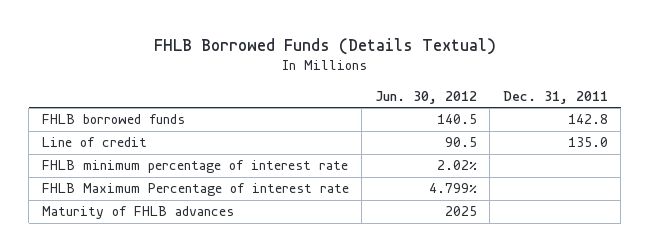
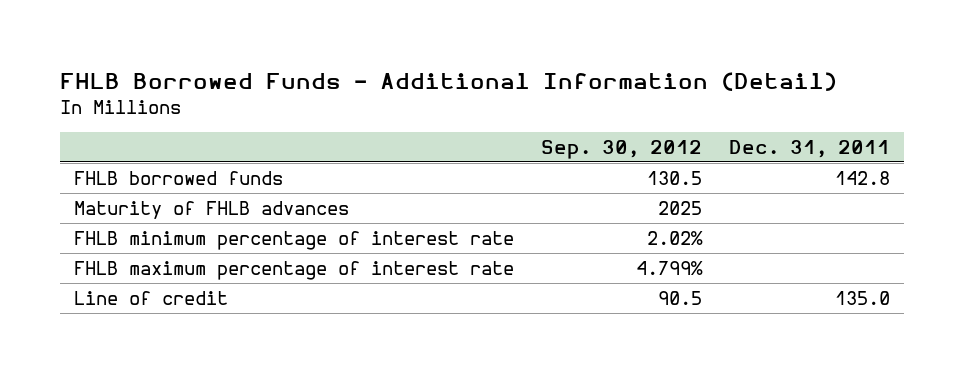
[153,37,496,55] FHLB Borrowed Funds (Details Textual) -> [59,71,837,91] FHLB Borrowed Funds - Additional Information (Detail)
[374,90,477,104] Jun. 30, 2012 -> none
none -> [540,139,702,159] Sep. 30, 2012
[41,183,349,197] FHLB Maximum Percentage of interest rate -> none
[41,160,348,174] FHLB minimum percentage of interest rate -> [73,230,514,250] FHLB minimum percentage of interest rate
none -> [73,260,514,280] FHLB maximum percentage of interest rate
[41,137,147,148] Line of credit -> [73,290,228,305] Line of credit

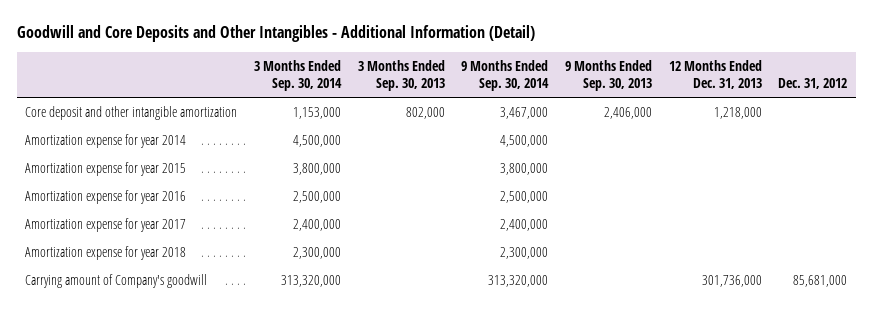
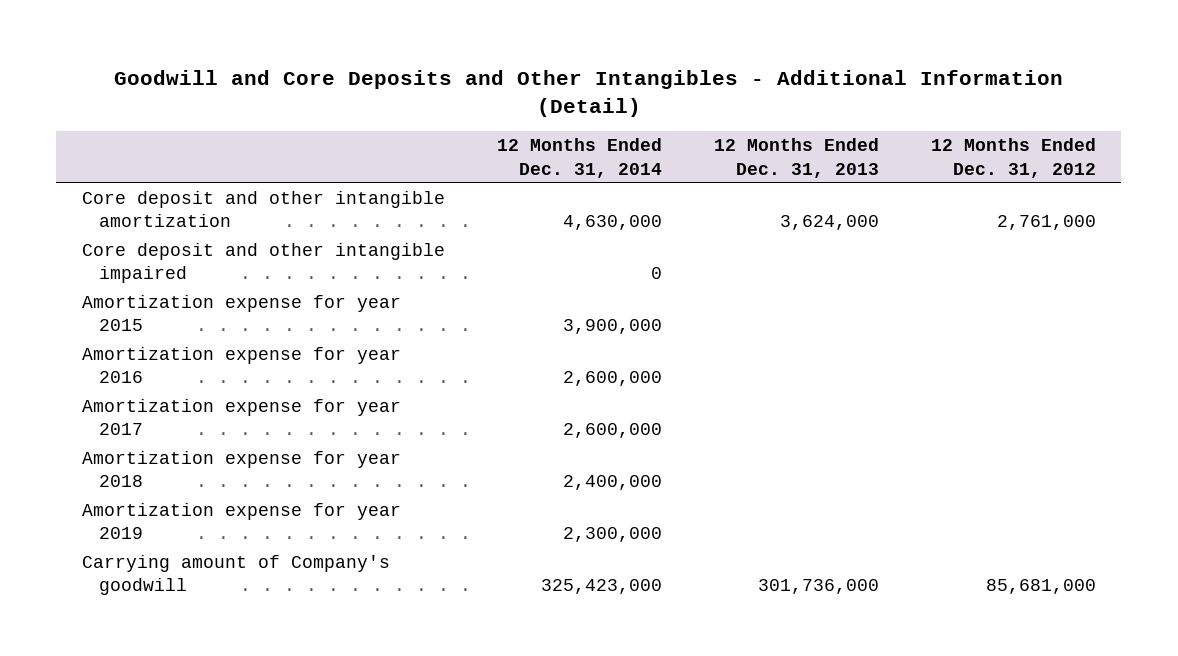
[254,59,343,92] 3 Months Ended Sep. 30, 2014 -> none
[357,59,445,92] 3 Months Ended Sep. 30, 2013 -> none
[461,59,550,92] 9 Months Ended Sep. 30, 2014 -> none
[565,59,653,92] 9 Months Ended Sep. 30, 2013 -> none
[778,78,848,90] Dec. 31, 2012 -> none
none -> [497,138,663,178] 12 Months Ended Dec. 31, 2014
none -> [930,138,1096,178] 12 Months Ended Dec. 31, 2012
[25,133,187,148] Amortization expense for year 2014 -> none
[713,106,762,119] 1,218,000 -> [779,215,879,231] 3,624,000
none -> [82,243,446,284] Core deposit and other intangible impaired
none -> [82,503,402,540] Amortization expense for year 2019

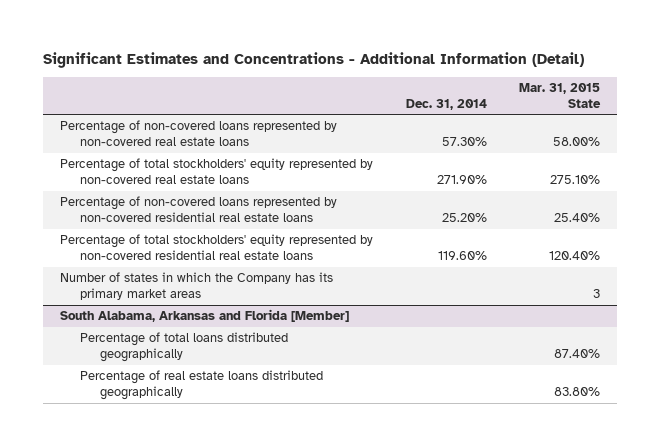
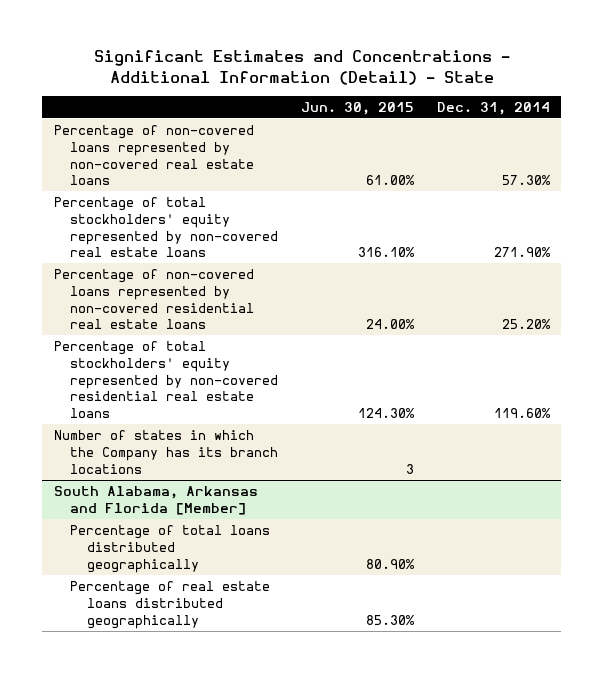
[43,51,585,68] Significant Estimates and Concentrations - Additional Information (Detail) -> [93,50,510,85] Significant Estimates and Concentrations - Additional Information (Detail) - State
[519,83,602,108] Mar. 31, 2015 State -> none
none -> [301,101,415,115] Jun. 30, 2015
[59,272,333,300] Number of states in which the Company has its primary market areas -> [53,430,279,474] Number of states in which the Company has its branch locations

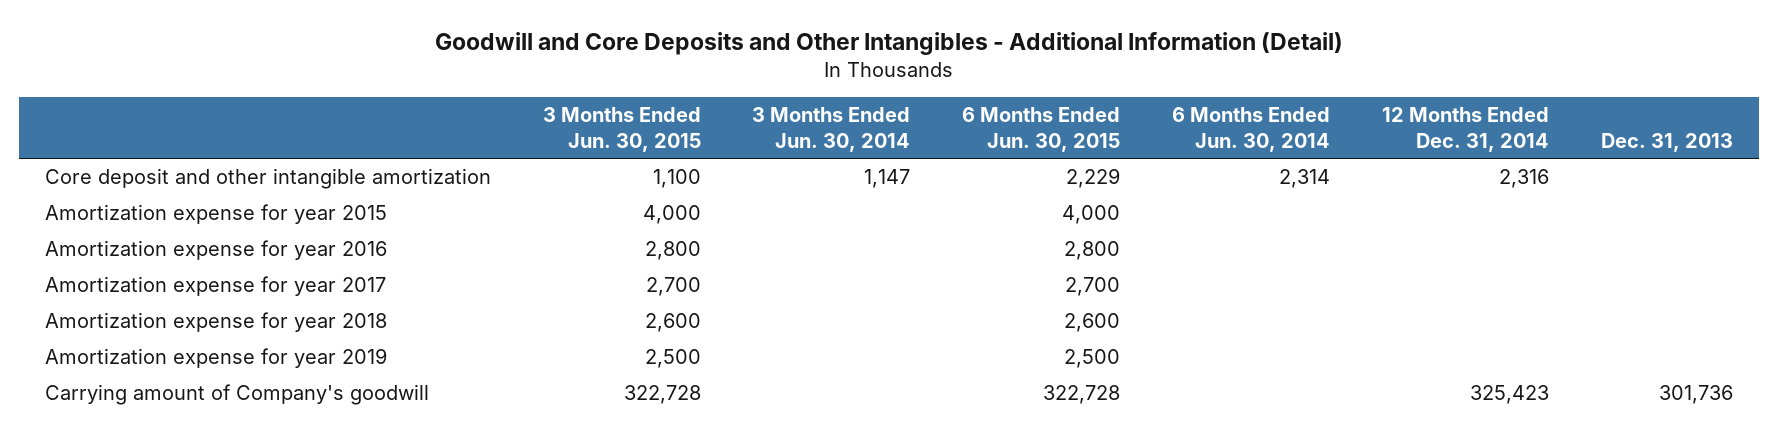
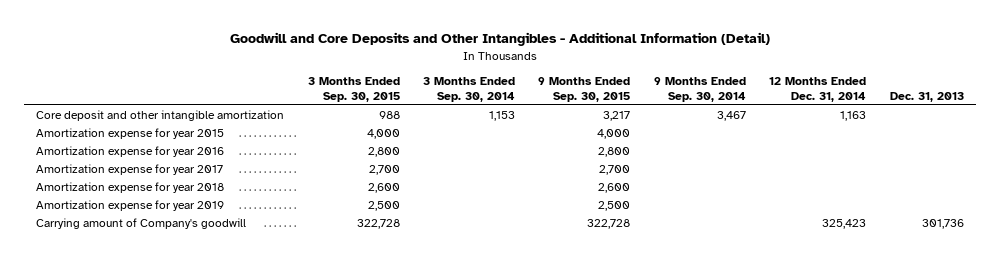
[542,107,701,152] 3 Months Ended Jun. 30, 2015 -> none
[752,107,911,152] 3 Months Ended Jun. 30, 2014 -> none
[962,107,1121,152] 6 Months Ended Jun. 30, 2015 -> none
[1172,107,1331,152] 6 Months Ended Jun. 30, 2014 -> none
none -> [307,77,400,102] 3 Months Ended Sep. 30, 2015
none -> [422,77,515,102] 3 Months Ended Sep. 30, 2014
none -> [538,77,631,102] 9 Months Ended Sep. 30, 2015
none -> [653,77,746,102] 9 Months Ended Sep. 30, 2014
[1499,169,1550,189] 2,316 -> [840,111,867,122] 1,163

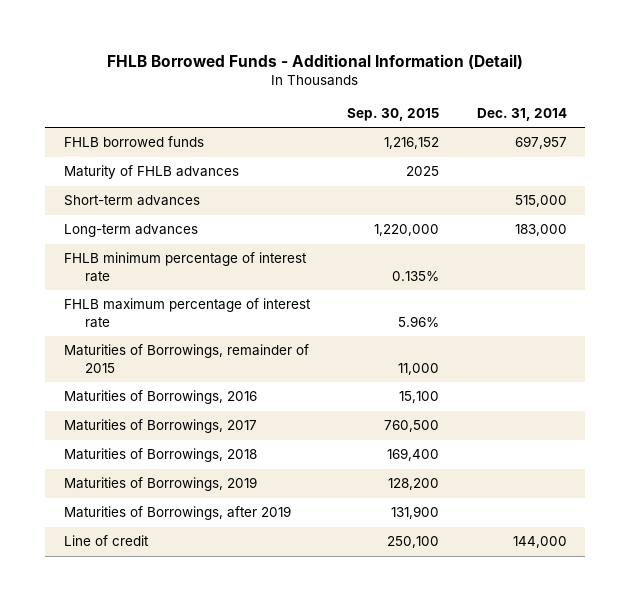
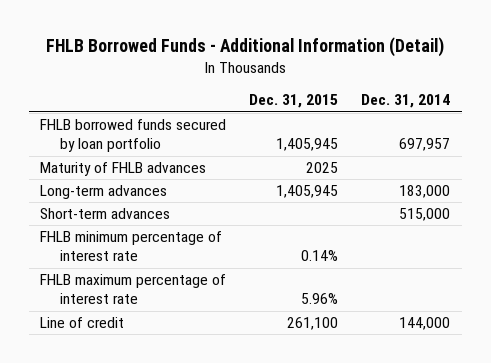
[347,108,440,122] Sep. 30, 2015 -> none
none -> [249,94,339,109] Dec. 31, 2015
[64,136,205,148] FHLB borrowed funds -> [40,119,227,153] FHLB borrowed funds secured by loan portfolio
[64,195,201,207] Short-term advances -> [40,208,171,220] Short-term advances
[64,344,310,373] Maturities of Borrowings, remainder of 2015 -> none
[64,390,258,405] Maturities of Borrowings, 2016 -> none
[64,419,258,434] Maturities of Borrowings, 2017 -> none
[64,448,258,463] Maturities of Borrowings, 2018 -> none
[64,477,258,492] Maturities of Borrowings, 2019 -> none
[64,506,292,521] Maturities of Borrowings, after 2019 -> none

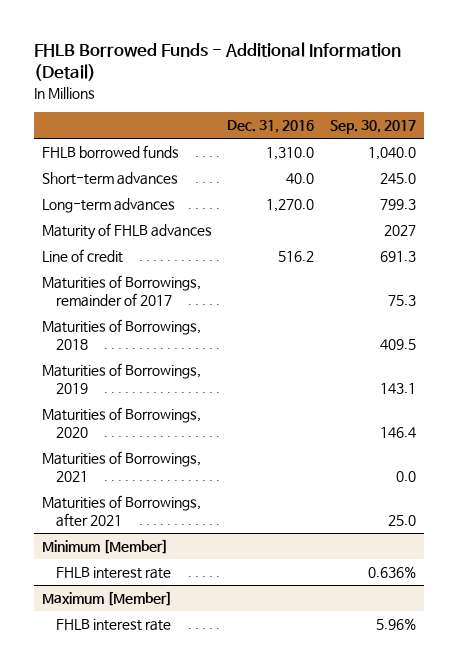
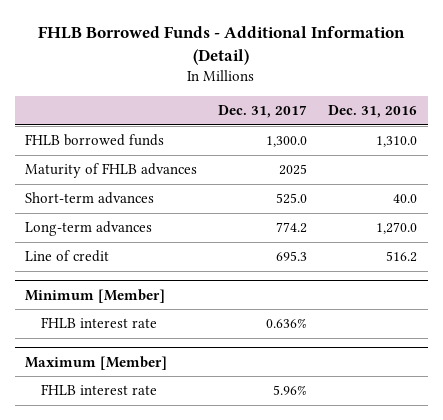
[329,120,416,135] Sep. 30, 2017 -> none
none -> [218,104,308,118] Dec. 31, 2017
[41,223,212,241] Maturity of FHLB advances -> [25,163,198,179] Maturity of FHLB advances
[41,275,201,307] Maturities of Borrowings, remainder of 2017 -> none
[41,319,201,350] Maturities of Borrowings, 2018 -> none
[41,363,201,394] Maturities of Borrowings, 2019 -> none
[41,407,201,438] Maturities of Borrowings, 2020 -> none
[41,451,201,482] Maturities of Borrowings, 2021 -> none
[41,495,201,527] Maturities of Borrowings, after 2021 -> none

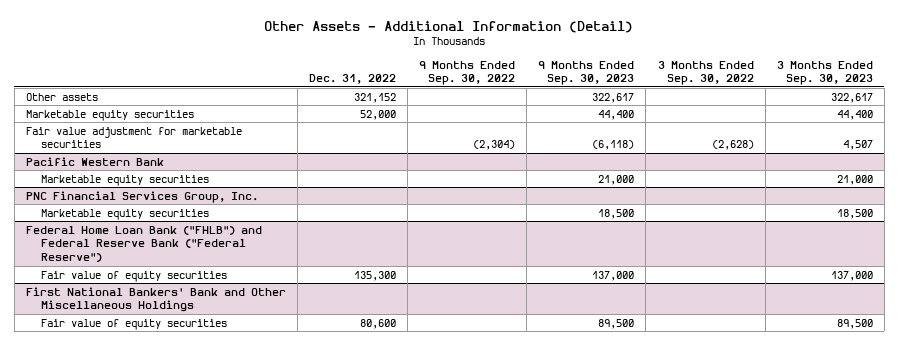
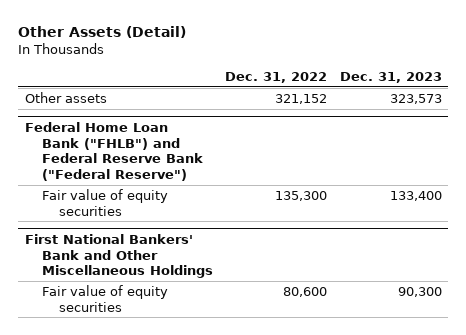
[264,20,634,33] Other Assets - Additional Information (Detail) -> [18,26,187,39] Other Assets (Detail)
[419,60,516,86] 9 Months Ended Sep. 30, 2022 -> none
[538,60,635,86] 9 Months Ended Sep. 30, 2023 -> none
[657,60,754,86] 3 Months Ended Sep. 30, 2022 -> none
[776,60,873,86] 3 Months Ended Sep. 30, 2023 -> none
none -> [339,72,442,84] Dec. 31, 2023
[25,109,194,121] Marketable equity securities -> none
[25,126,242,149] Fair value adjustment for marketable securities -> none
[25,156,164,166] Pacific Western Bank -> none
[41,174,210,186] Marketable equity securities -> none
[25,190,258,203] PNC Financial Services Group, Inc. -> none
[41,208,210,220] Marketable equity securities -> none

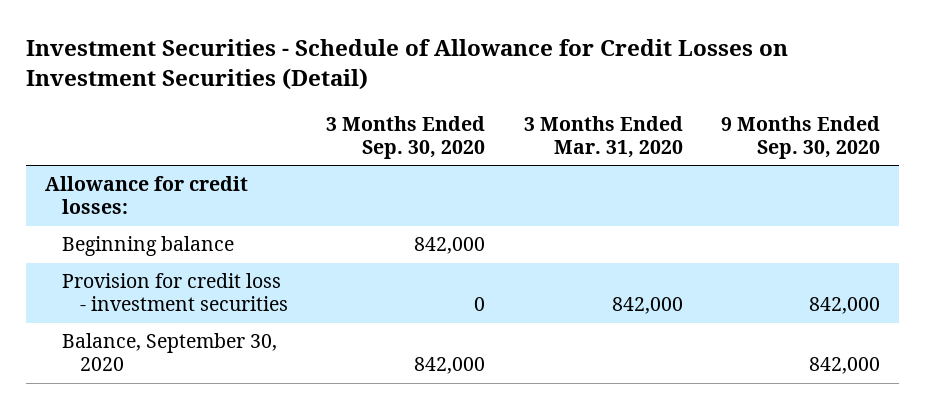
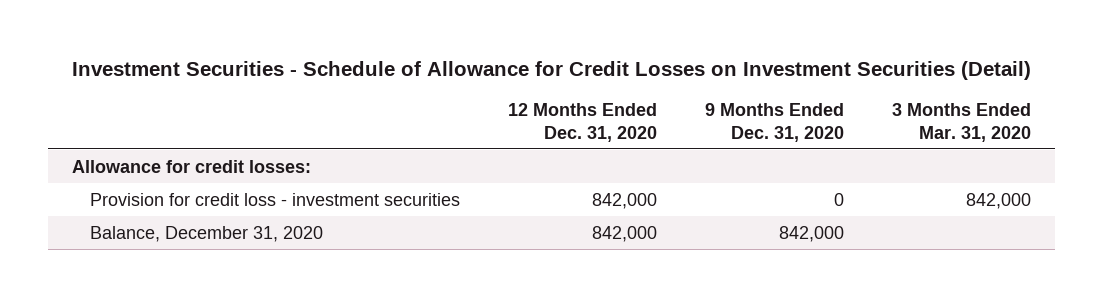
[326,116,486,160] 3 Months Ended Sep. 30, 2020 -> none
[721,116,881,160] 9 Months Ended Sep. 30, 2020 -> none
none -> [508,103,658,142] 12 Months Ended Dec. 31, 2020
none -> [704,103,844,142] 9 Months Ended Dec. 31, 2020
[62,236,235,257] Beginning balance -> none
[62,333,278,372] Balance, September 30, 2020 -> [90,225,324,242] Balance, December 31, 2020

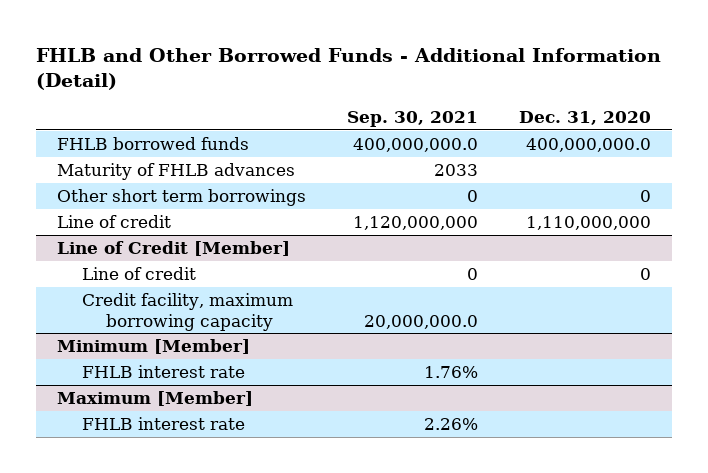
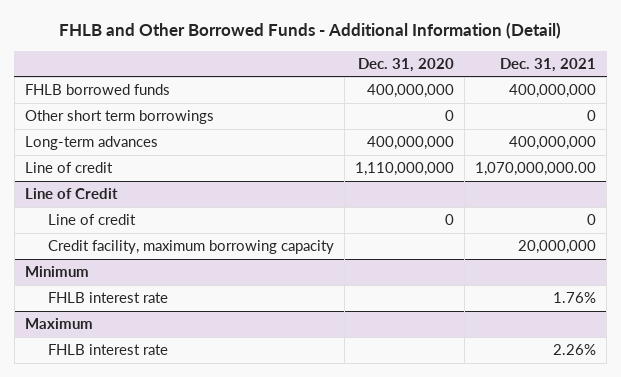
[346,110,478,127] Sep. 30, 2021 -> none
none -> [499,57,596,72] Dec. 31, 2021
[56,162,295,180] Maturity of FHLB advances -> none
[526,137,652,152] 400,000,000.0 -> [366,83,454,98] 400,000,000
none -> [24,135,158,150] Long-term advances
[56,240,290,256] Line of Credit [Member] -> [24,187,118,199] Line of Credit
[56,338,250,354] Minimum [Member] -> [24,265,89,277] Minimum
[56,390,253,406] Maximum [Member] -> [24,317,93,329] Maximum

